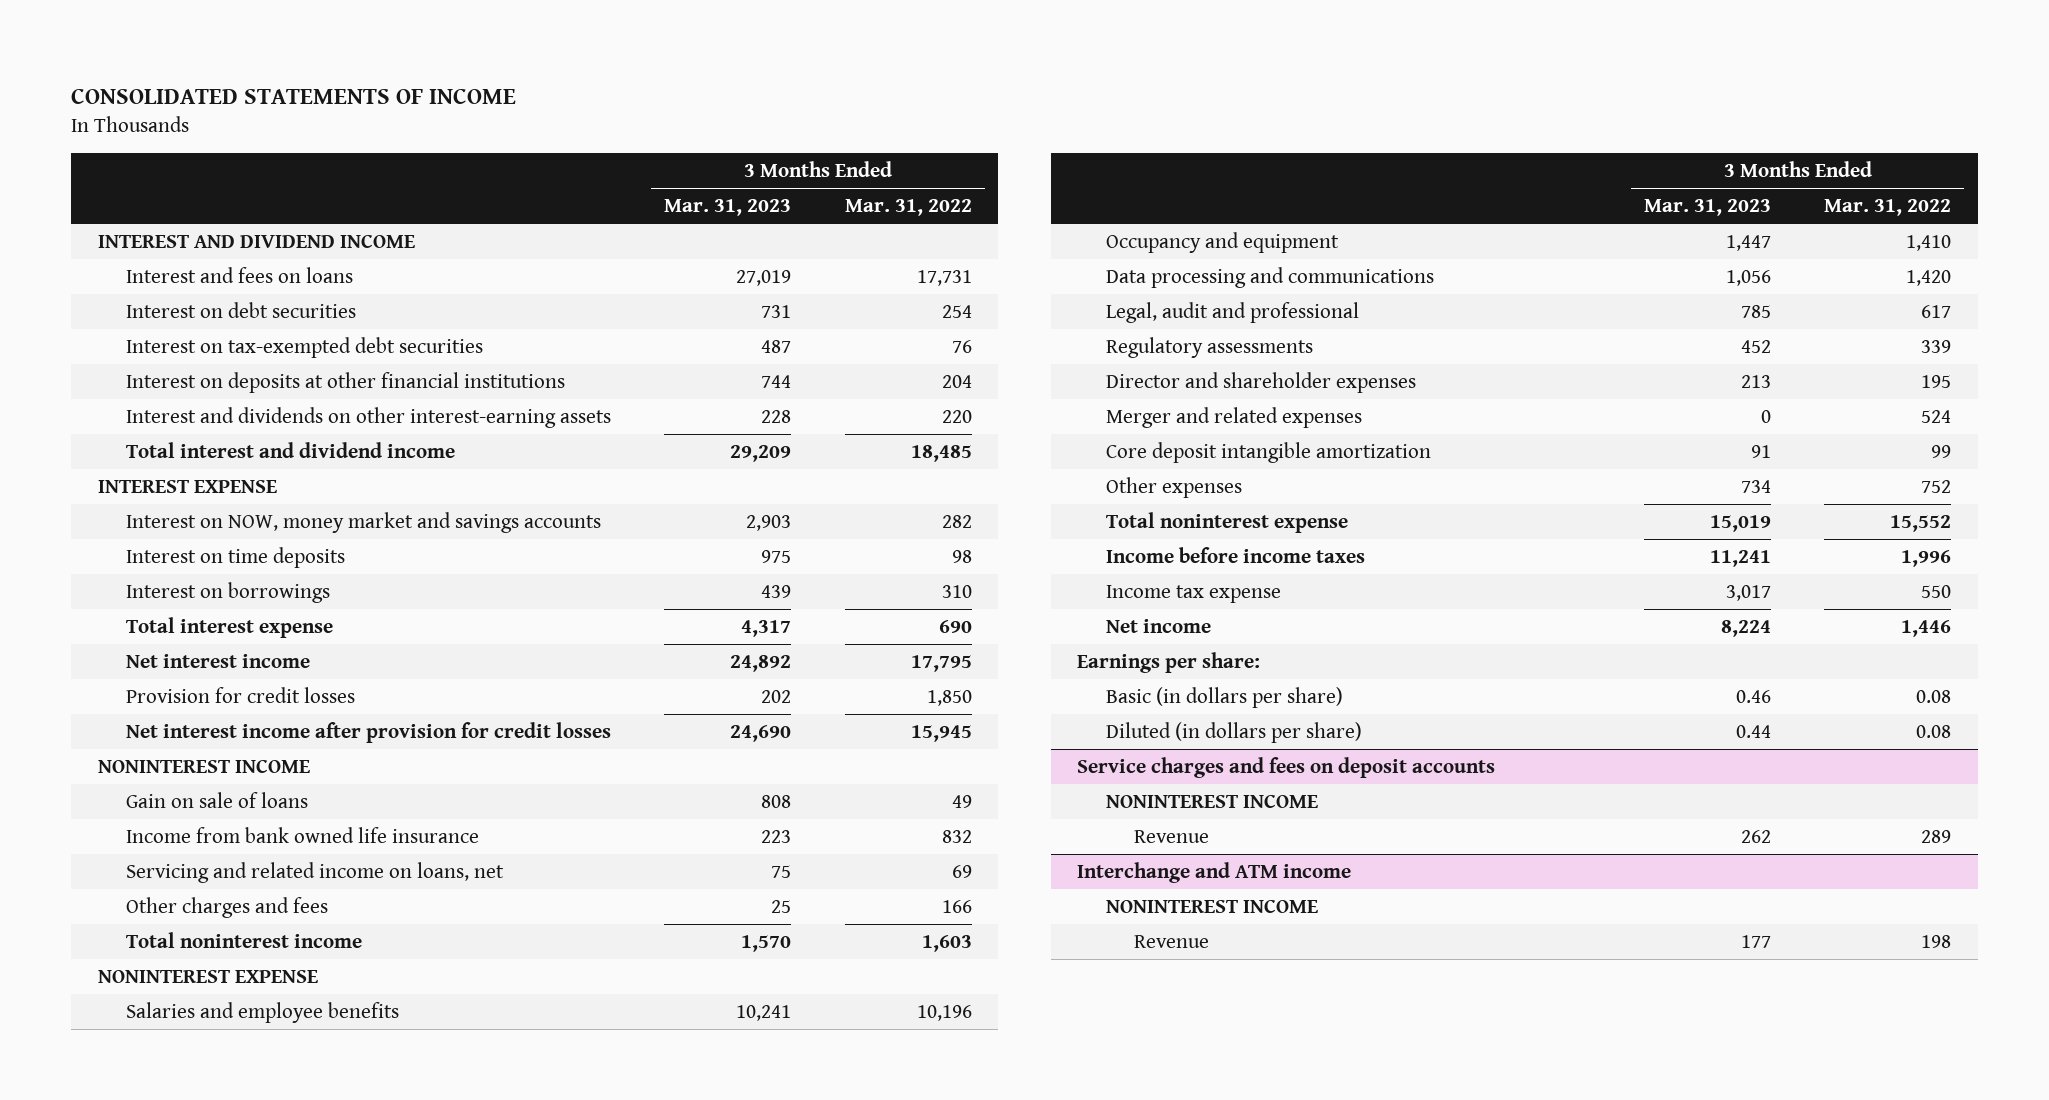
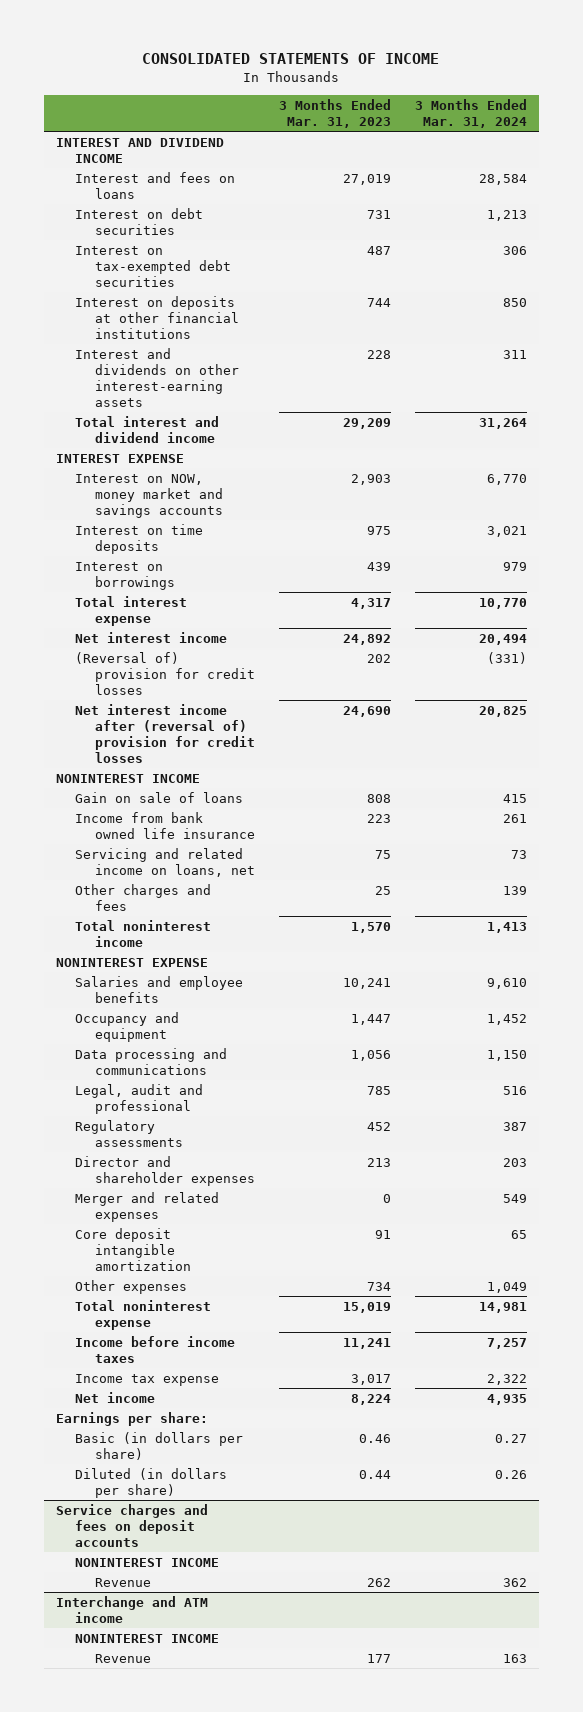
[844,199,972,217] Mar. 31, 2022 -> none
none -> [415,98,528,129] 3 Months Ended Mar. 31, 2024
[126,686,356,703] Provision for credit losses -> [75,651,255,696] (Reversal of) provision for credit losses
[126,721,612,743] Net interest income after provision for credit losses -> [75,703,255,764] Net interest income after (reversal of) provision for credit losses

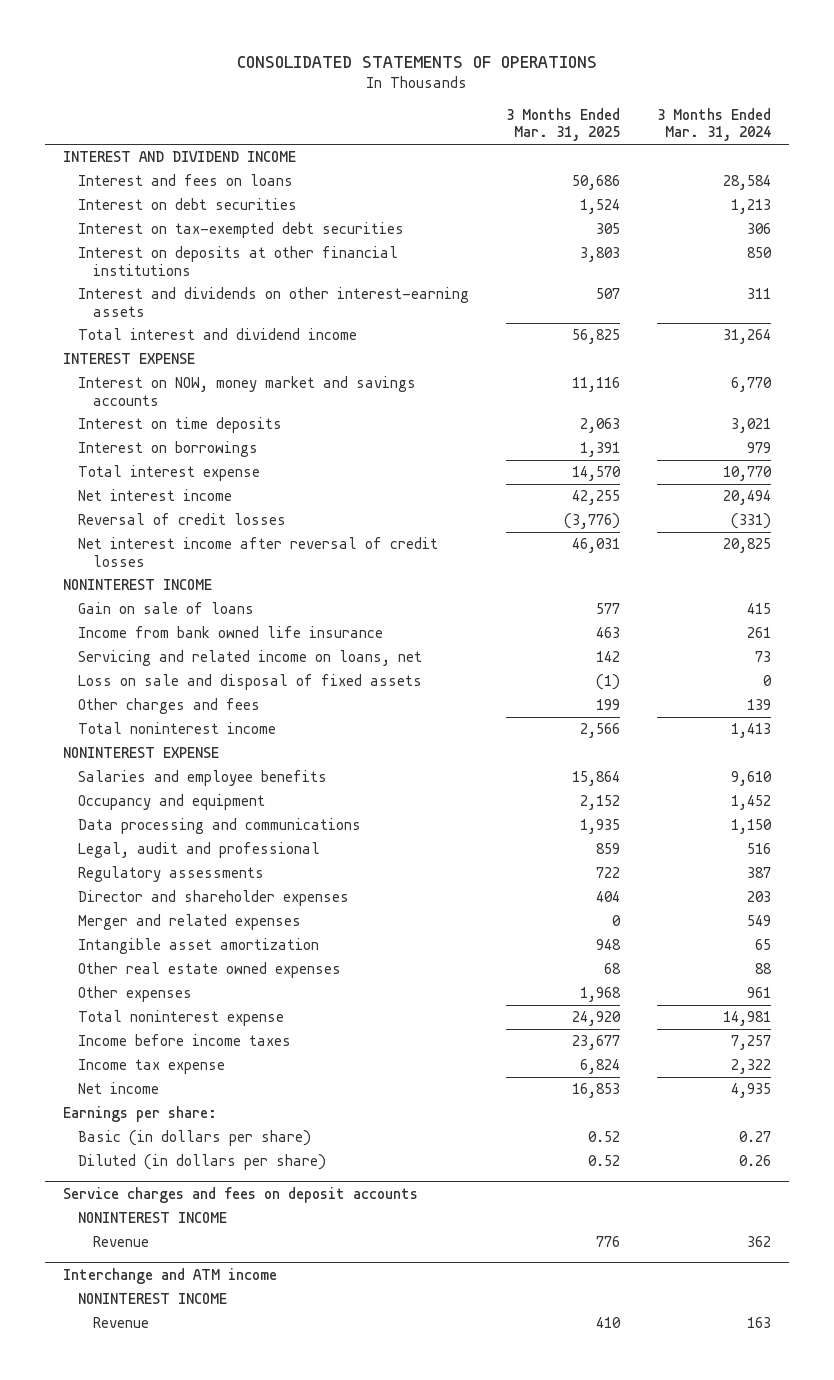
[142,53,440,65] CONSOLIDATED STATEMENTS OF INCOME -> [237,55,598,68] CONSOLIDATED STATEMENTS OF OPERATIONS
[278,98,391,129] 3 Months Ended Mar. 31, 2023 -> none
none -> [506,108,621,142] 3 Months Ended Mar. 31, 2025
[75,651,255,696] (Reversal of) provision for credit losses -> [78,513,287,526] Reversal of credit losses
[75,703,255,764] Net interest income after (reversal of) provision for credit losses -> [78,537,439,567] Net interest income after reversal of credit losses
none -> [78,674,423,691] Loss on sale and disposal of fixed assets
[75,1227,191,1272] Core deposit intangible amortization -> [78,938,320,955] Intangible asset amortization
none -> [78,962,342,979] Other real estate owned expenses
[487,1281,528,1293] 1,049 -> [747,987,772,999] 961

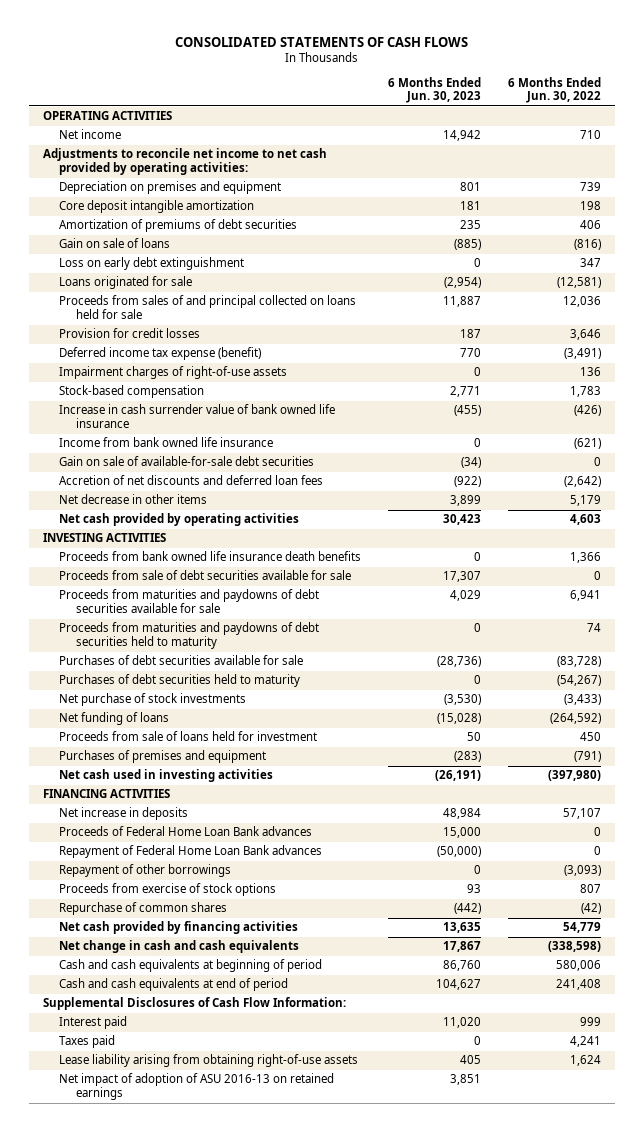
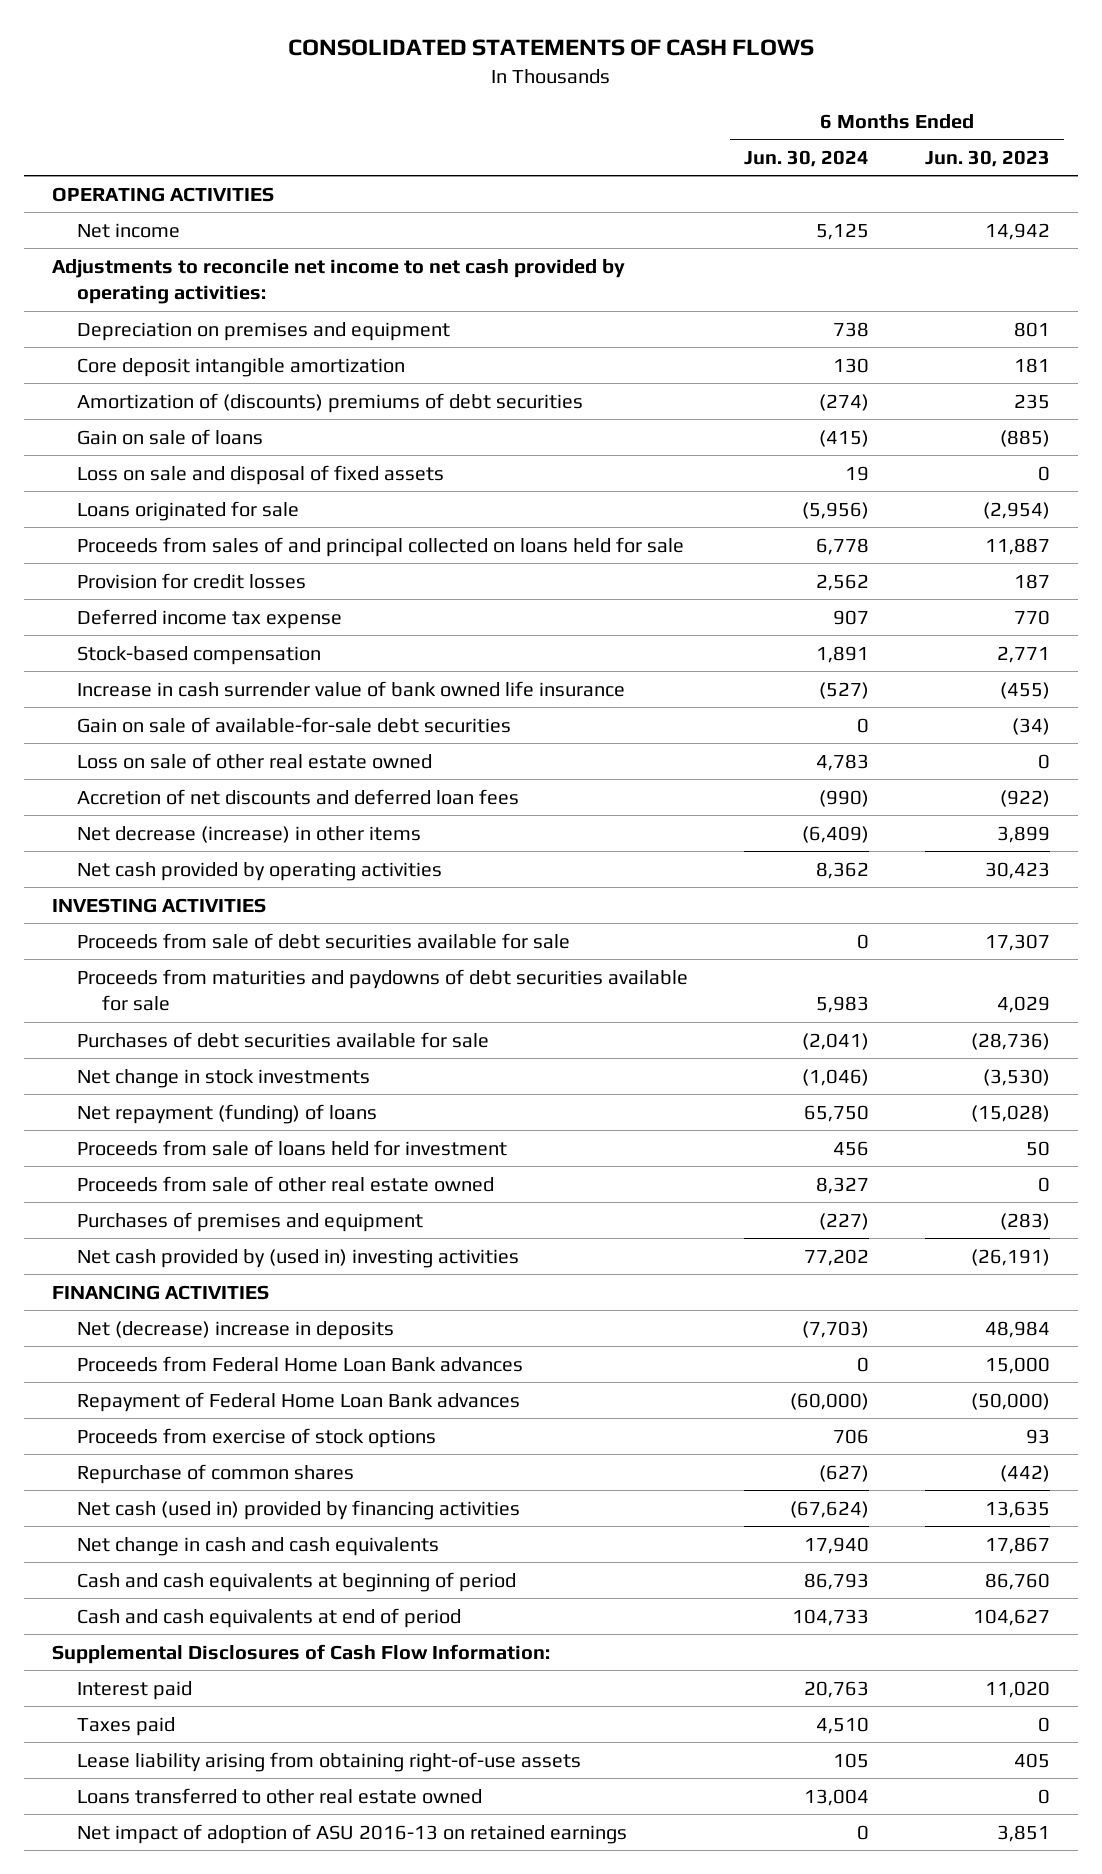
[508,76,602,104] 6 Months Ended Jun. 30, 2022 -> none
none -> [743,149,869,167] Jun. 30, 2024
[59,219,298,233] Amortization of premiums of debt securities -> [76,392,583,413] Amortization of (discounts) premiums of debt securities
[59,257,245,271] Loss on early debt extinguishment -> none
none -> [76,464,444,485] Loss on sale and disposal of fixed assets
[59,366,288,380] Impairment charges of right-of-use assets -> none
[59,347,262,361] Deferred income tax expense (benefit) -> [76,608,342,629] Deferred income tax expense
[59,437,274,448] Income from bank owned life insurance -> none
none -> [76,752,432,769] Loss on sale of other real estate owned
[59,494,208,505] Net decrease in other items -> [76,825,421,843] Net decrease (increase) in other items
[59,551,362,562] Proceeds from bank owned life insurance death benefits -> none
[59,622,320,650] Proceeds from maturities and paydowns of debt securities held to maturity -> none
[59,674,301,688] Purchases of debt securities held to maturity -> none
[59,693,247,707] Net purchase of stock investments -> [76,1068,370,1088] Net change in stock investments
[59,712,170,726] Net funding of loans -> [76,1103,377,1124] Net repayment (funding) of loans
none -> [76,1175,494,1192] Proceeds from sale of other real estate owned
[59,769,274,783] Net cash used in investing activities -> [76,1248,519,1268] Net cash provided by (used in) investing activities
[59,807,189,821] Net increase in deposits -> [76,1320,394,1340] Net (decrease) increase in deposits
[59,826,313,837] Proceeds of Federal Home Loan Bank advances -> [76,1355,523,1372] Proceeds from Federal Home Loan Bank advances
[59,864,232,878] Repayment of other borrowings -> none
[59,921,299,935] Net cash provided by financing activities -> [76,1499,520,1520] Net cash (used in) provided by financing activities
none -> [76,1787,482,1804] Loans transferred to other real estate owned

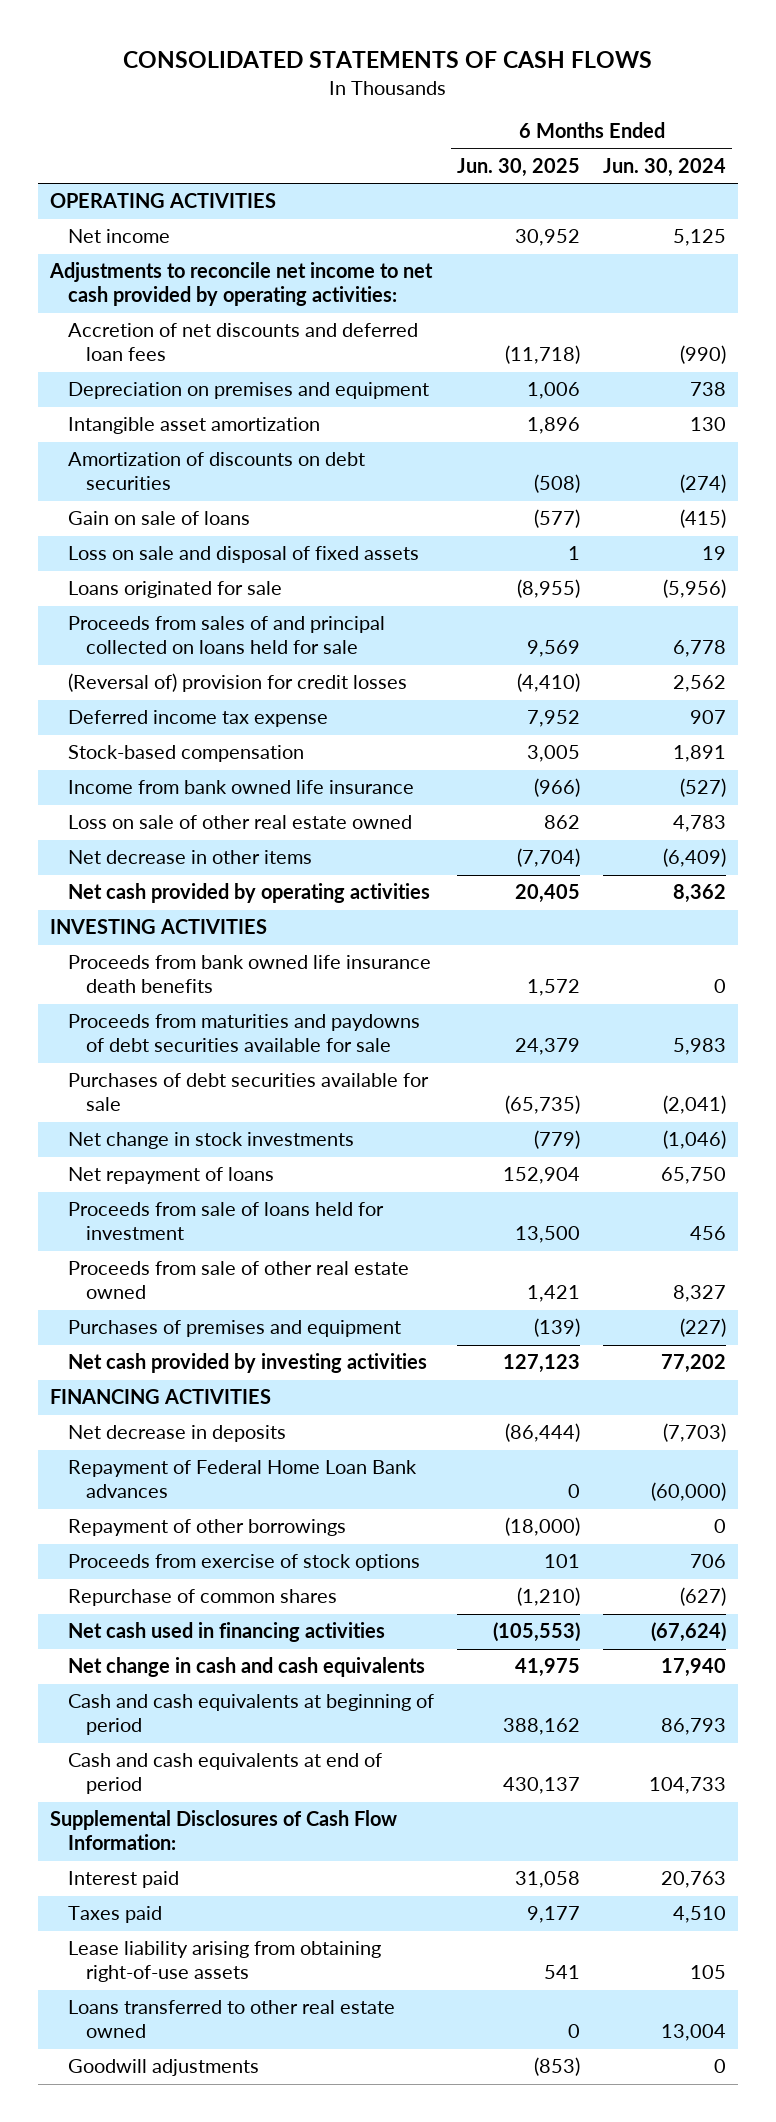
[925,149,1051,167] Jun. 30, 2023 -> none
none -> [456,157,580,177] Jun. 30, 2025
[76,788,519,805] Accretion of net discounts and deferred loan fees -> [67,323,418,362] Accretion of net discounts and deferred loan fees
[76,357,405,377] Core deposit intangible amortization -> [67,417,320,435] Intangible asset amortization
[76,392,583,413] Amortization of (discounts) premiums of debt securities -> [67,452,365,491] Amortization of discounts on debt securities
[76,572,306,589] Provision for credit losses -> [67,673,407,693] (Reversal of) provision for credit losses
[76,716,511,733] Gain on sale of available-for-sale debt securities -> none
[76,680,625,697] Increase in cash surrender value of bank owned life insurance -> [67,780,414,795] Income from bank owned life insurance
[76,825,421,843] Net decrease (increase) in other items -> [67,850,312,865] Net decrease in other items
[76,932,570,949] Proceeds from sale of debt securities available for sale -> none
none -> [67,955,431,994] Proceeds from bank owned life insurance death benefits
[76,1103,377,1124] Net repayment (funding) of loans -> [67,1167,274,1185] Net repayment of loans
[76,1248,519,1268] Net cash provided by (used in) investing activities -> [67,1353,427,1374] Net cash provided by investing activities
[76,1355,523,1372] Proceeds from Federal Home Loan Bank advances -> none
[76,1320,394,1340] Net (decrease) increase in deposits -> [67,1425,286,1443] Net decrease in deposits
none -> [67,1519,346,1537] Repayment of other borrowings
[76,1499,520,1520] Net cash (used in) provided by financing activities -> [67,1622,385,1643] Net cash used in financing activities
[76,1823,627,1844] Net impact of adoption of ASU 2016-13 on retained earnings -> none
none -> [67,2059,259,2077] Goodwill adjustments

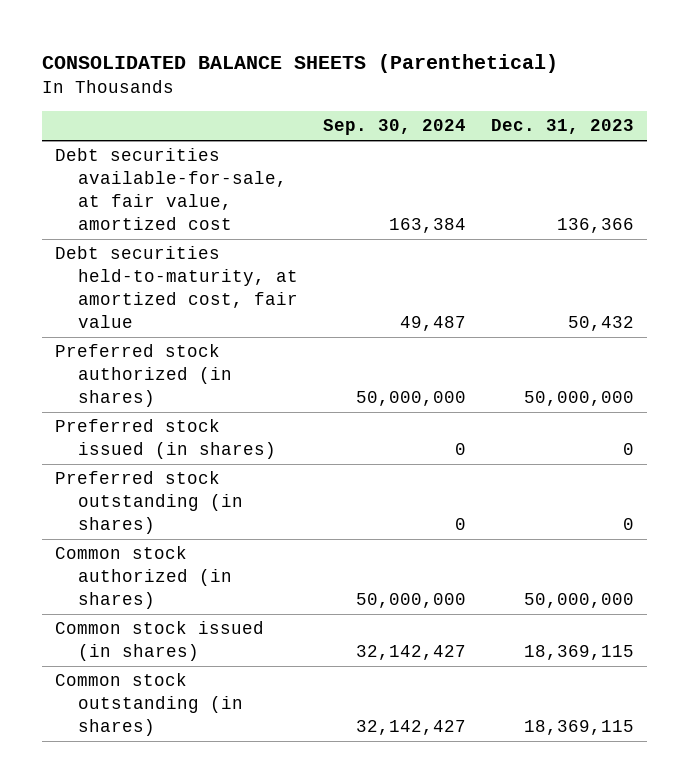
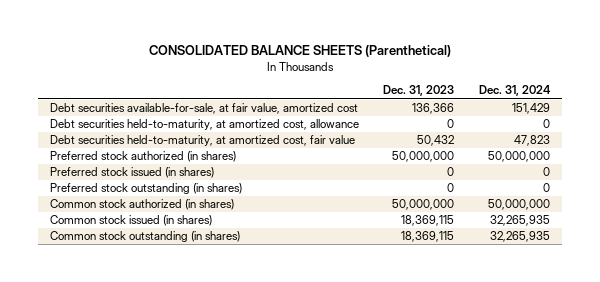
[322,119,466,136] Sep. 30, 2024 -> none
none -> [478,85,551,97] Dec. 31, 2024
none -> [49,119,359,131] Debt securities held-to-maturity, at amortized cost, allowance

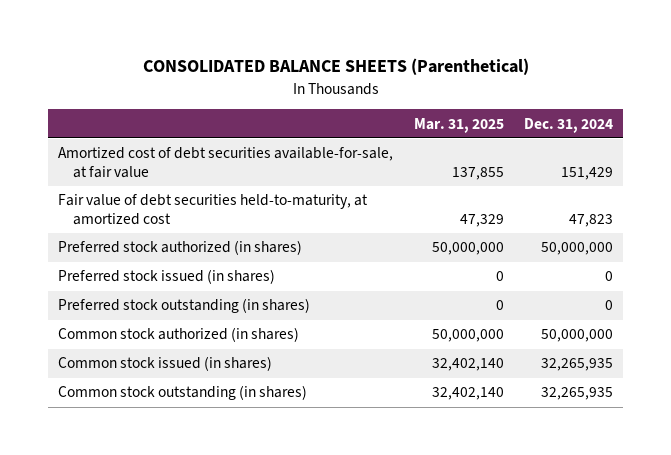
[383,85,455,97] Dec. 31, 2023 -> none
none -> [413,117,504,133] Mar. 31, 2025
[49,119,359,131] Debt securities held-to-maturity, at amortized cost, allowance -> none
[49,103,358,115] Debt securities available-for-sale, at fair value, amortized cost -> [58,147,394,179] Amortized cost of debt securities available-for-sale, at fair value
[49,135,355,147] Debt securities held-to-maturity, at amortized cost, fair value -> [58,194,369,226] Fair value of debt securities held-to-maturity, at amortized cost

